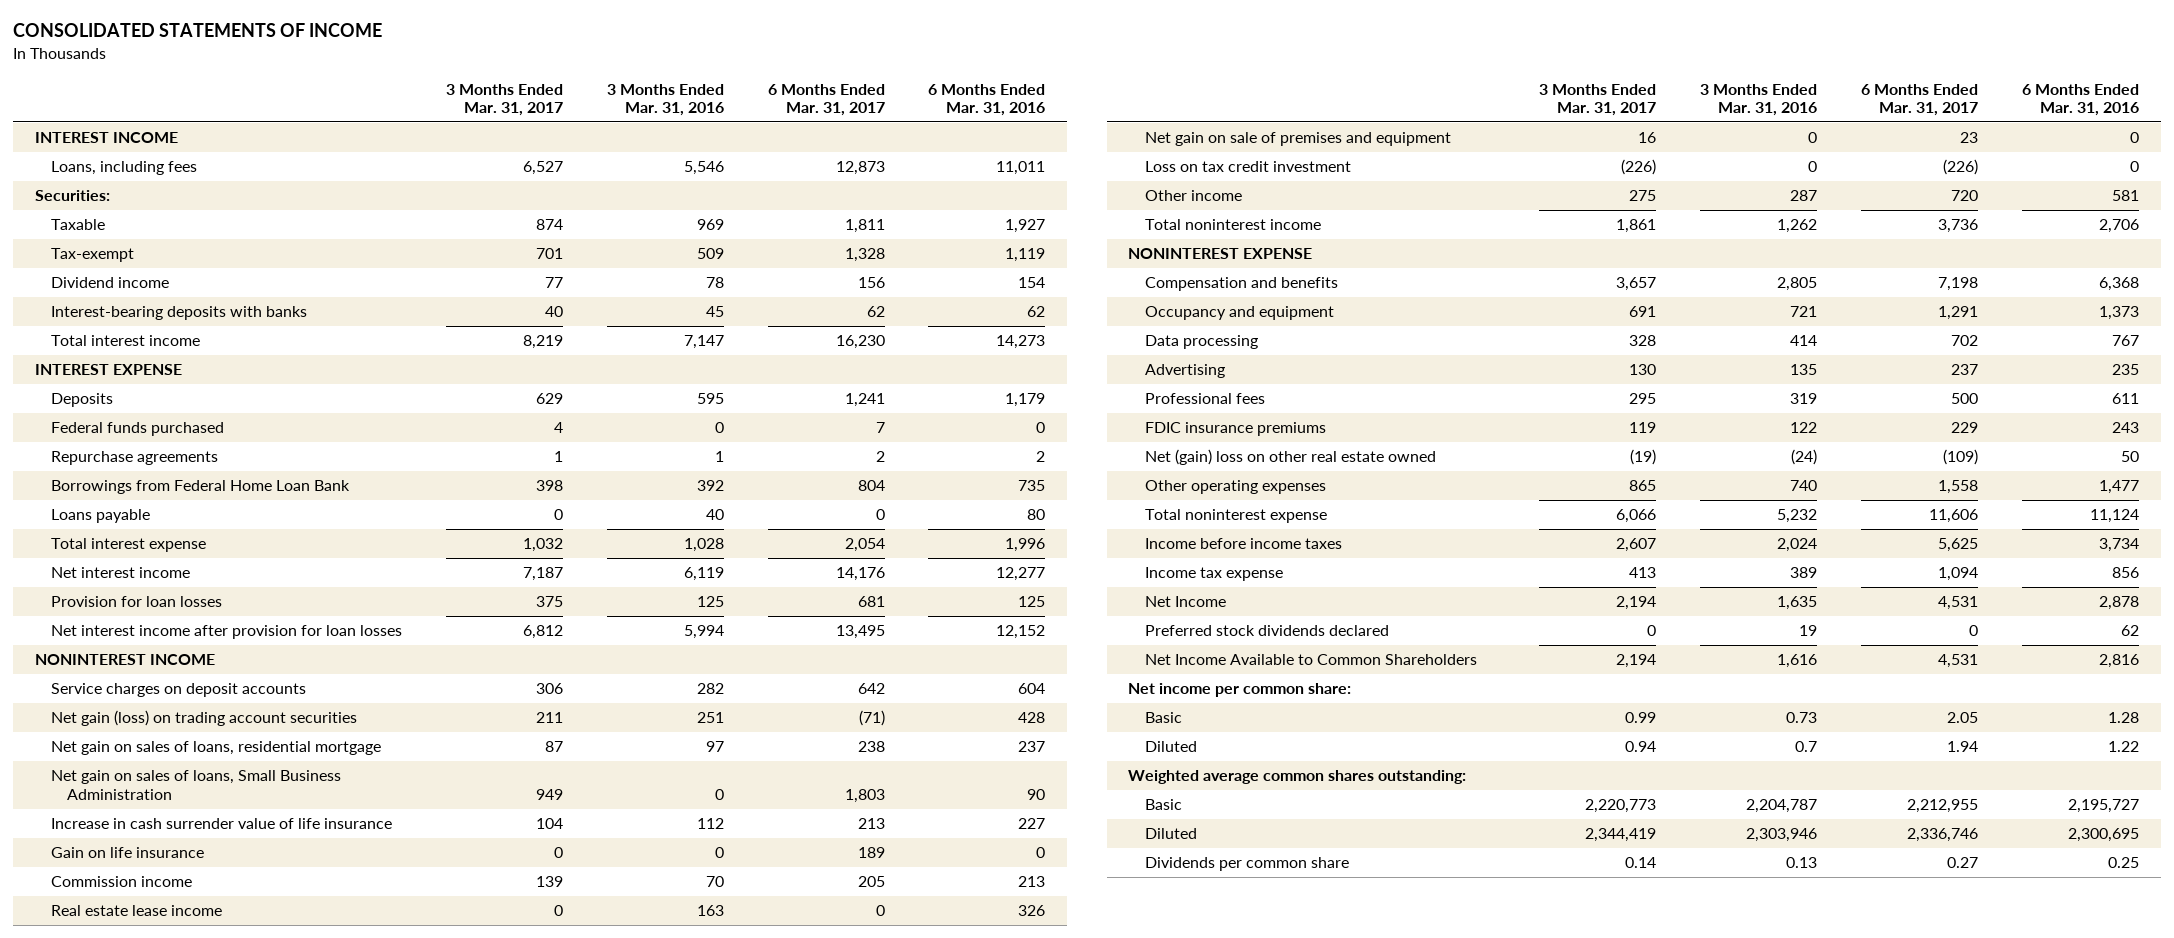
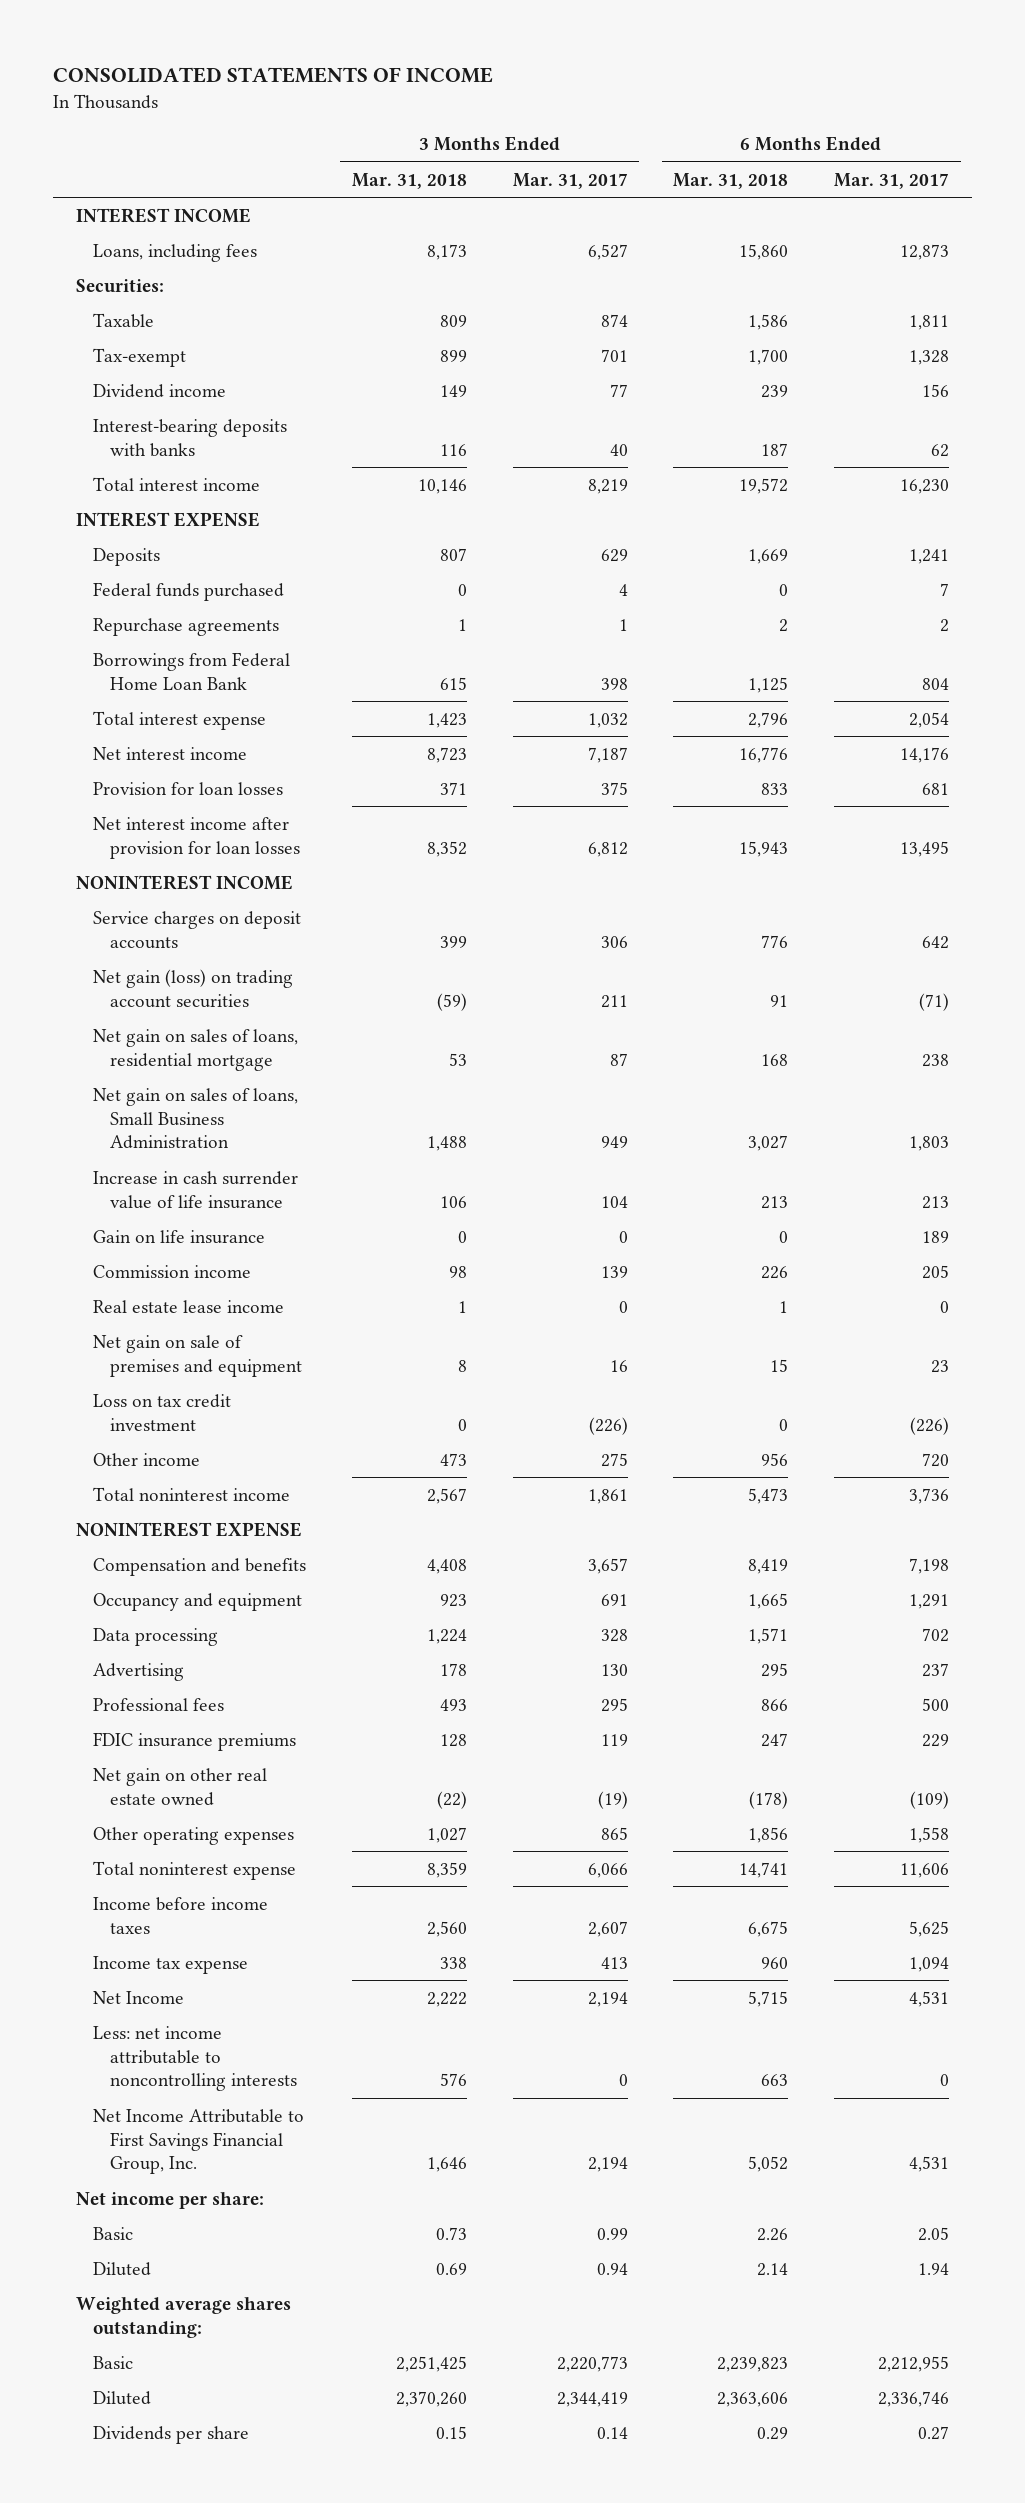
[606,83,724,117] 3 Months Ended Mar. 31, 2016 -> none
[928,83,1046,117] 6 Months Ended Mar. 31, 2016 -> none
none -> [351,172,467,189] Mar. 31, 2018
none -> [673,172,789,189] Mar. 31, 2018
[51,509,151,524] Loans payable -> none
[1144,449,1436,466] Net (gain) loss on other real estate owned -> [93,1767,268,1806] Net gain on other real estate owned
[1144,625,1389,637] Preferred stock dividends declared -> none
none -> [93,2025,298,2092] Less: net income attributable to noncontrolling interests
[1144,654,1477,666] Net Income Available to Common Shareholders -> [93,2108,305,2175] Net Income Attributable to First Savings Financial Group, Inc.
[1128,683,1352,698] Net income per common share: -> [76,2191,265,2209] Net income per share:
[1128,770,1467,785] Weighted average common shares outstanding: -> [76,2296,292,2338] Weighted average shares outstanding:
[1144,857,1349,872] Dividends per common share -> [93,2425,250,2444] Dividends per share

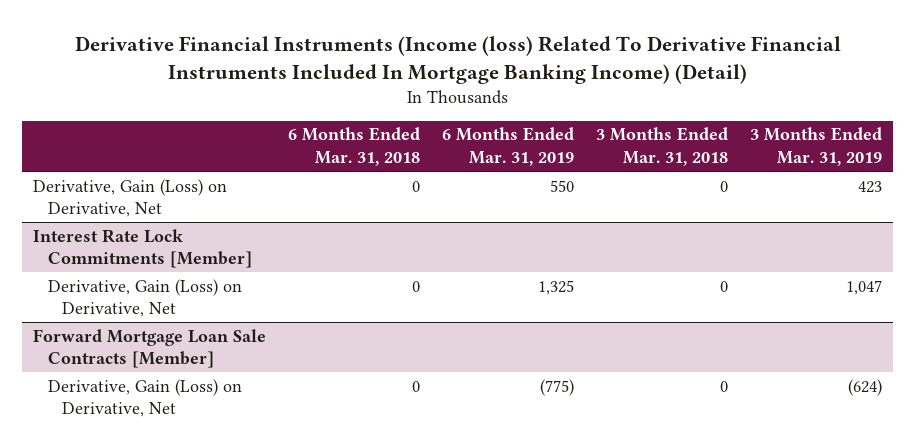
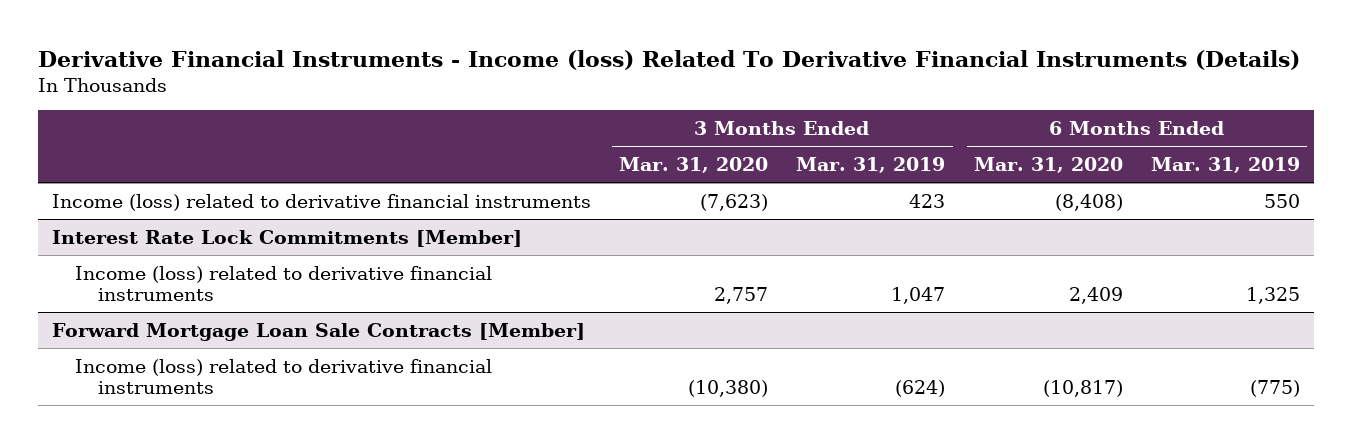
[74,35,841,84] Derivative Financial Instruments (Income (loss) Related To Derivative Financial Instruments Included In Mortgage Banking Income) (Detail) -> [37,49,1300,70] Derivative Financial Instruments - Income (loss) Related To Derivative Financial Instruments (Details)
[288,127,421,167] 6 Months Ended Mar. 31, 2018 -> none
[596,127,729,167] 3 Months Ended Mar. 31, 2018 -> none
none -> [619,156,769,173] Mar. 31, 2020
none -> [973,156,1123,173] Mar. 31, 2020
[33,178,228,218] Derivative, Gain (Loss) on Derivative, Net -> [51,193,591,211] Income (loss) related to derivative financial instruments
[47,278,242,318] Derivative, Gain (Loss) on Derivative, Net -> [75,265,493,302] Income (loss) related to derivative financial instruments
[47,378,242,418] Derivative, Gain (Loss) on Derivative, Net -> [75,358,493,395] Income (loss) related to derivative financial instruments

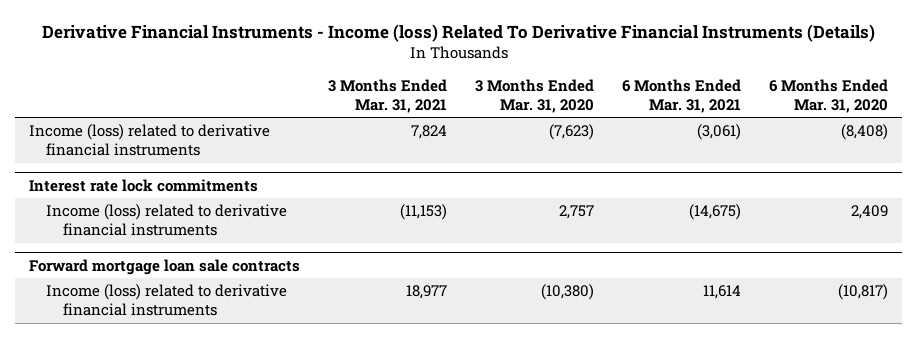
[796,156,946,173] Mar. 31, 2019 -> none
[1151,156,1301,173] Mar. 31, 2019 -> none
none -> [328,79,448,113] 3 Months Ended Mar. 31, 2021
none -> [622,79,742,113] 6 Months Ended Mar. 31, 2021
[51,229,522,247] Interest Rate Lock Commitments [Member] -> [28,178,258,192] Interest rate lock commitments
[51,322,585,341] Forward Mortgage Loan Sale Contracts [Member] -> [28,258,300,275] Forward mortgage loan sale contracts

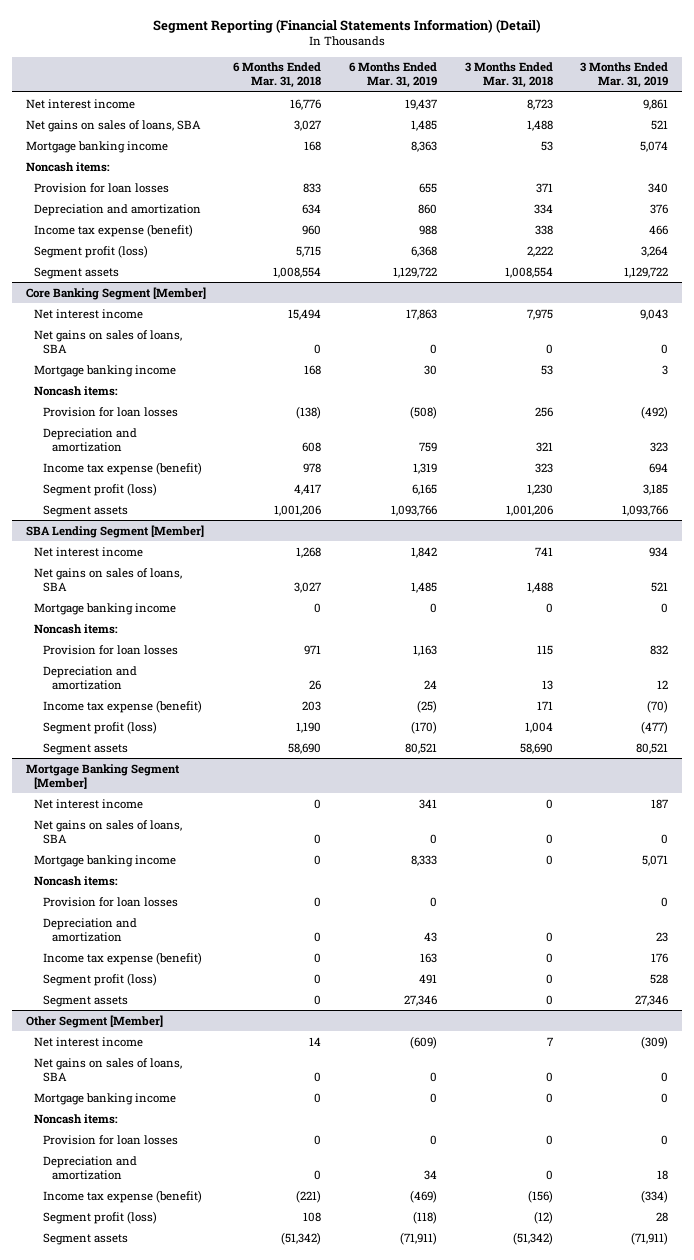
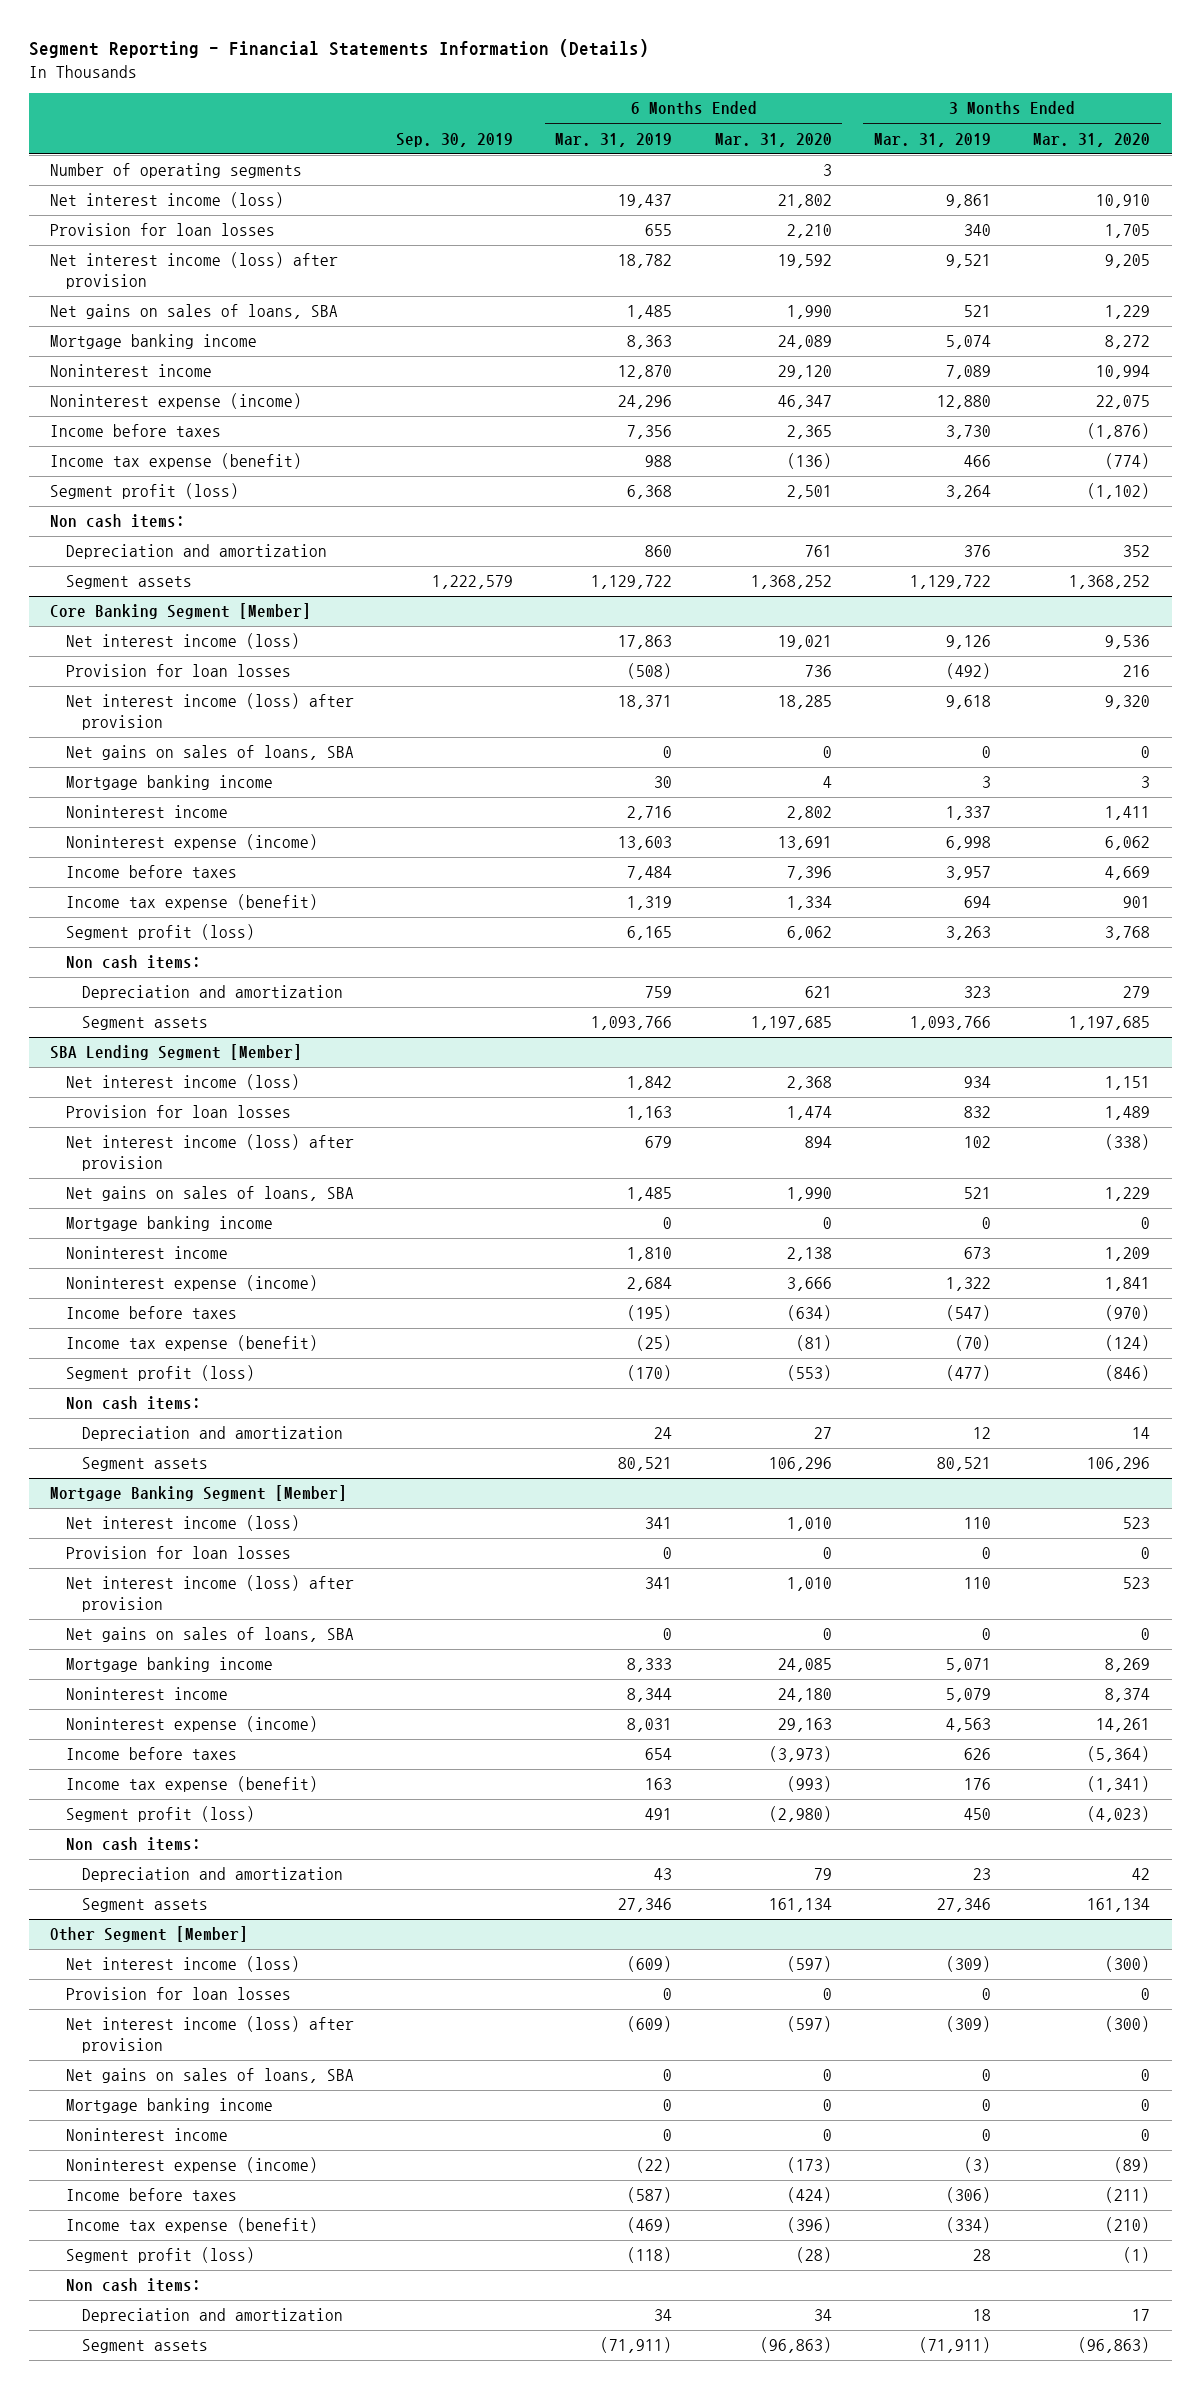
[152,18,541,33] Segment Reporting (Financial Statements Information) (Detail) -> [29,39,650,59] Segment Reporting - Financial Statements Information (Details)
[233,62,322,89] 6 Months Ended Mar. 31, 2018 -> none
[464,62,553,89] 3 Months Ended Mar. 31, 2018 -> none
none -> [396,132,514,147] Sep. 30, 2019
none -> [714,132,832,147] Mar. 31, 2020
none -> [1033,132,1151,147] Mar. 31, 2020
none -> [50,163,303,179] Number of operating segments
[25,98,135,109] Net interest income -> [50,192,285,209] Net interest income (loss)
[34,182,170,193] Provision for loan losses -> [50,223,276,237] Provision for loan losses
none -> [50,252,339,290] Net interest income (loss) after provision
[25,161,110,172] Noncash items: -> none
none -> [50,364,213,378] Noninterest income
none -> [50,393,303,410] Noninterest expense (income)
none -> [50,424,222,438] Income before taxes
none -> [50,514,186,529] Non cash items:
[34,203,202,216] Depreciation and amortization -> [65,544,327,560] Depreciation and amortization
[34,308,144,319] Net interest income -> [65,633,300,650] Net interest income (loss)
[640,308,669,320] 9,043 -> [946,635,992,650] 9,126
[43,406,179,417] Provision for loan losses -> [65,664,291,678] Provision for loan losses
none -> [65,693,354,731] Net interest income (loss) after provision
[34,385,119,396] Noncash items: -> none
none -> [65,805,228,819] Noninterest income
none -> [65,834,318,851] Noninterest expense (income)
none -> [65,865,237,879] Income before taxes
[643,483,669,495] 3,185 -> [946,926,992,941] 3,263
none -> [65,955,201,970] Non cash items:
[43,427,138,452] Depreciation and amortization -> [81,985,343,1001] Depreciation and amortization
[34,546,144,557] Net interest income -> [65,1074,300,1091] Net interest income (loss)
[43,644,179,655] Provision for loan losses -> [65,1105,291,1119] Provision for loan losses
none -> [65,1134,354,1172] Net interest income (loss) after provision
[34,623,119,634] Noncash items: -> none
none -> [65,1246,228,1260] Noninterest income
none -> [65,1275,318,1292] Noninterest expense (income)
none -> [65,1306,237,1320] Income before taxes
none -> [65,1396,201,1411] Non cash items:
[43,665,138,690] Depreciation and amortization -> [81,1426,343,1442] Depreciation and amortization
[34,798,144,809] Net interest income -> [65,1515,300,1532] Net interest income (loss)
[651,798,669,809] 187 -> [964,1517,992,1530] 110
[43,896,179,907] Provision for loan losses -> [65,1546,291,1560] Provision for loan losses
none -> [65,1575,354,1613] Net interest income (loss) after provision
[34,875,119,886] Noncash items: -> none
none -> [65,1687,228,1701] Noninterest income
none -> [65,1716,318,1733] Noninterest expense (income)
none -> [65,1747,237,1761] Income before taxes
[650,973,669,984] 528 -> [964,1808,992,1821] 450
none -> [65,1837,201,1852] Non cash items:
[43,917,138,942] Depreciation and amortization -> [81,1867,343,1883] Depreciation and amortization
[34,1036,144,1047] Net interest income -> [65,1956,300,1973] Net interest income (loss)
[43,1134,179,1145] Provision for loan losses -> [65,1987,291,2001] Provision for loan losses
none -> [65,2016,354,2054] Net interest income (loss) after provision
[34,1113,119,1124] Noncash items: -> none
none -> [65,2128,228,2142] Noninterest income
none -> [65,2157,318,2174] Noninterest expense (income)
none -> [65,2188,237,2202] Income before taxes
none -> [65,2278,201,2293] Non cash items:
[43,1155,138,1180] Depreciation and amortization -> [81,2308,343,2324] Depreciation and amortization

